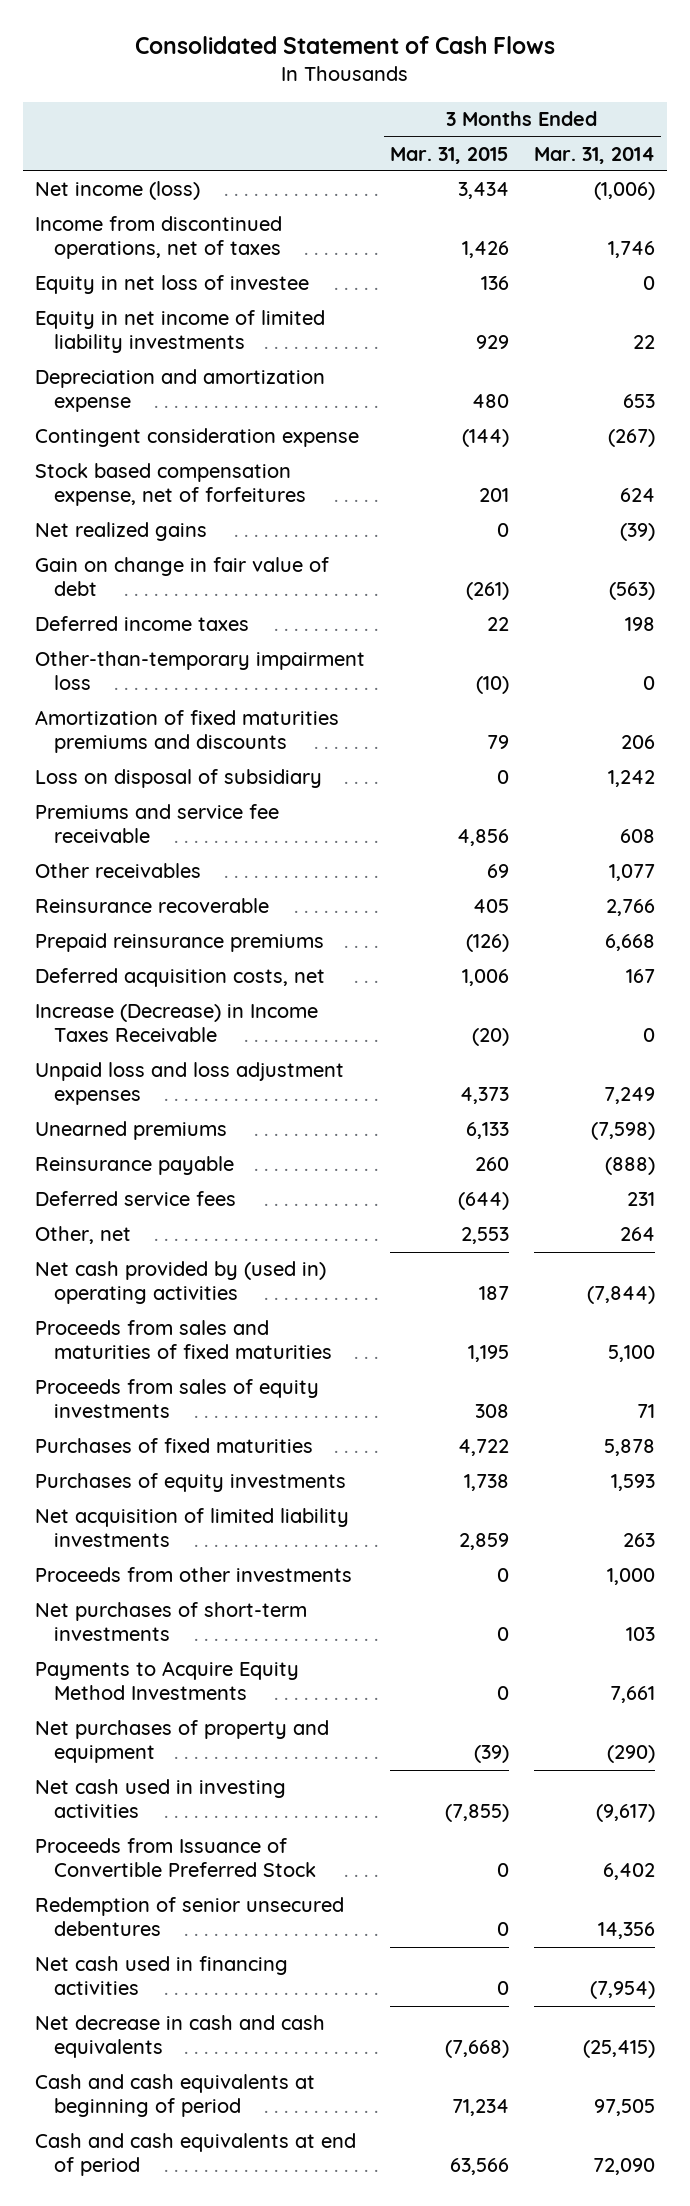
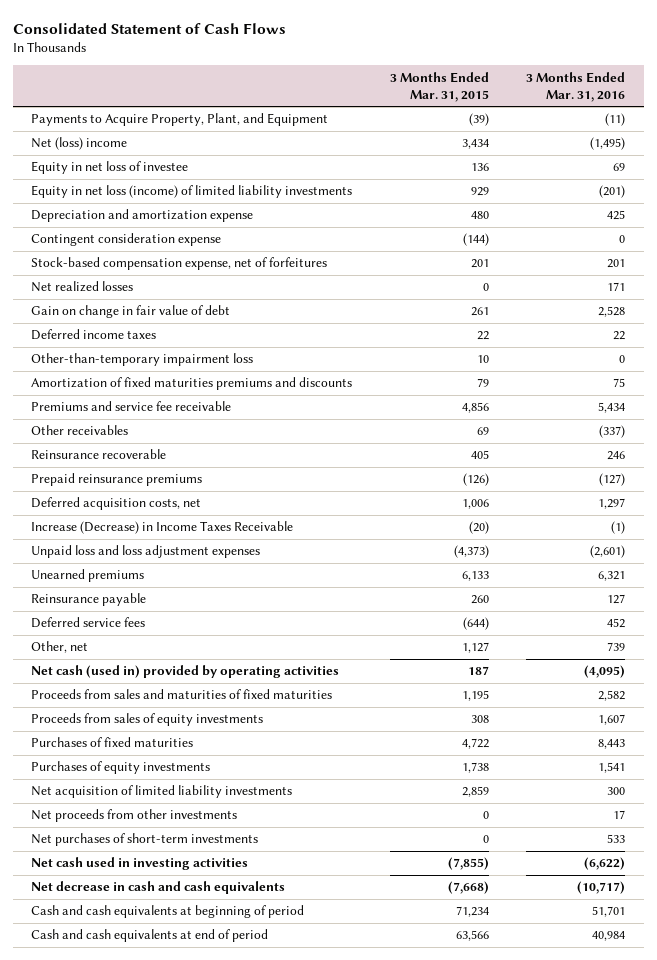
[533,146,655,164] Mar. 31, 2014 -> none
none -> [526,71,626,102] 3 Months Ended Mar. 31, 2016
[35,216,283,260] Income from discontinued operations, net of taxes -> none
none -> [31,113,329,127] Payments to Acquire Property, Plant, and Equipment
[35,181,201,201] Net income (loss) -> [31,137,128,151] Net (loss) income
[35,310,326,354] Equity in net income of limited liability investments -> [31,185,353,199] Equity in net loss (income) of limited liability investments
[35,463,306,507] Stock based compensation expense, net of forfeitures -> [31,257,328,271] Stock-based compensation expense, net of forfeitures
[35,522,208,542] Net realized gains -> [31,281,134,293] Net realized losses
[465,582,509,601] (261) -> [470,307,489,317] 261
[475,676,509,695] (10) -> [476,355,489,364] 10
[35,769,323,789] Loss on disposal of subsidiary -> none
[459,1087,509,1105] 4,373 -> [453,545,489,559] (4,373)
[460,1227,509,1245] 2,553 -> [461,642,489,654] 1,127
[35,1261,327,1305] Net cash provided by (used in) operating activities -> [31,665,340,679] Net cash (used in) provided by operating activities
[35,1567,353,1583] Proceeds from other investments -> [31,809,238,823] Net proceeds from other investments
[35,1661,300,1701] Payments to Acquire Equity Method Investments -> none
[35,1720,330,1764] Net purchases of property and equipment -> none
[35,1838,316,1878] Proceeds from Issuance of Convertible Preferred Stock -> none
[35,1897,345,1937] Redemption of senior unsecured debentures -> none
[35,1956,289,1996] Net cash used in financing activities -> none

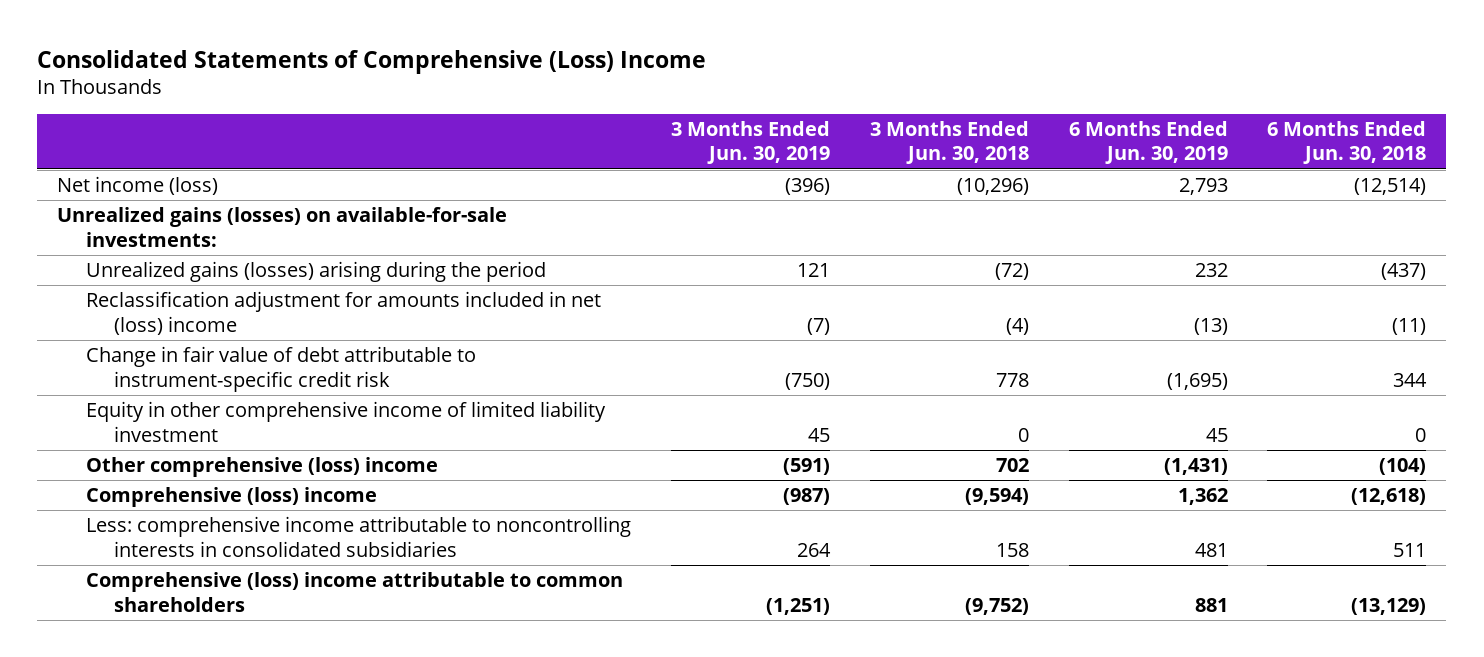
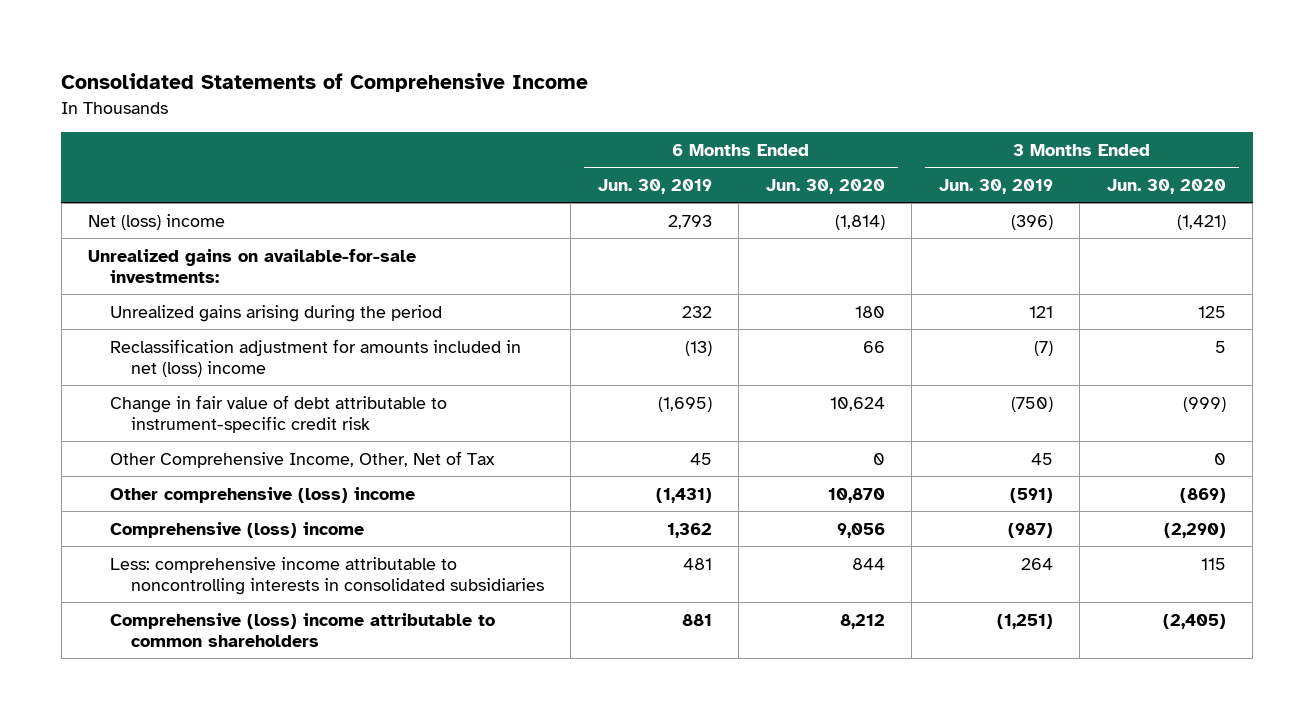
[37,49,707,74] Consolidated Statements of Comprehensive (Loss) Income -> [61,73,589,93] Consolidated Statements of Comprehensive Income
[869,120,1029,165] 3 Months Ended Jun. 30, 2018 -> none
[1267,120,1427,165] 6 Months Ended Jun. 30, 2018 -> none
none -> [765,178,885,194] Jun. 30, 2020
none -> [1106,178,1226,194] Jun. 30, 2020
[57,176,219,196] Net income (loss) -> [88,213,226,230] Net (loss) income
[57,207,508,247] Unrealized gains (losses) on available-for-sale investments: -> [88,248,417,284] Unrealized gains on available-for-sale investments:
[85,261,546,283] Unrealized gains (losses) arising during the period -> [109,304,442,322] Unrealized gains arising during the period
[85,401,606,442] Equity in other comprehensive income of limited liability investment -> [109,450,495,468] Other Comprehensive Income, Other, Net of Tax

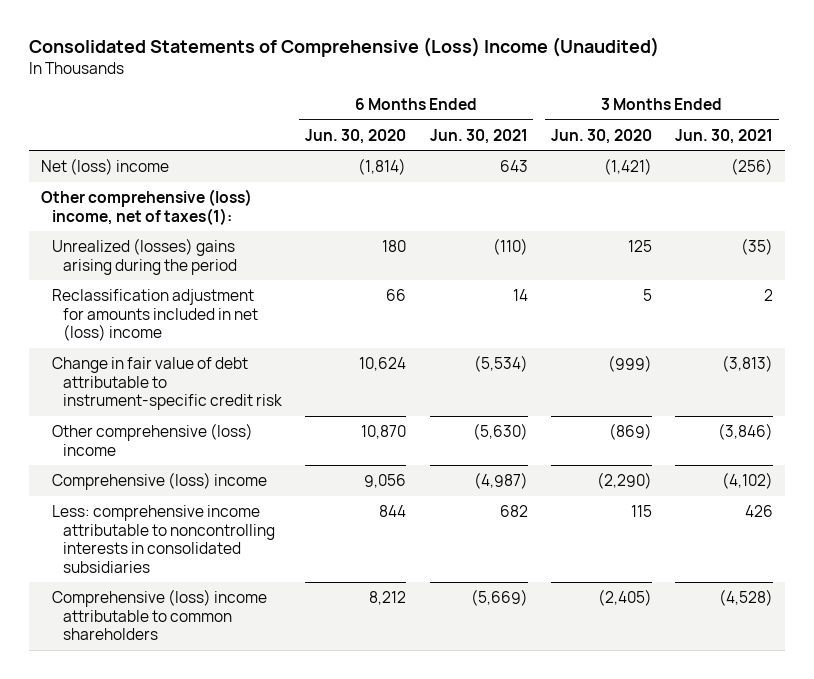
[61,73,589,93] Consolidated Statements of Comprehensive Income -> [28,36,659,57] Consolidated Statements of Comprehensive (Loss) Income (Unaudited)
[597,178,712,194] Jun. 30, 2019 -> none
[938,178,1053,194] Jun. 30, 2019 -> none
none -> [429,128,528,144] Jun. 30, 2021
none -> [675,128,774,144] Jun. 30, 2021
[88,248,417,284] Unrealized gains on available-for-sale investments: -> none
none -> [40,188,252,225] Other comprehensive (loss) income, net of taxes(1):
[109,304,442,322] Unrealized gains arising during the period -> [51,237,237,275] Unrealized (losses) gains arising during the period
[109,450,495,468] Other Comprehensive Income, Other, Net of Tax -> none

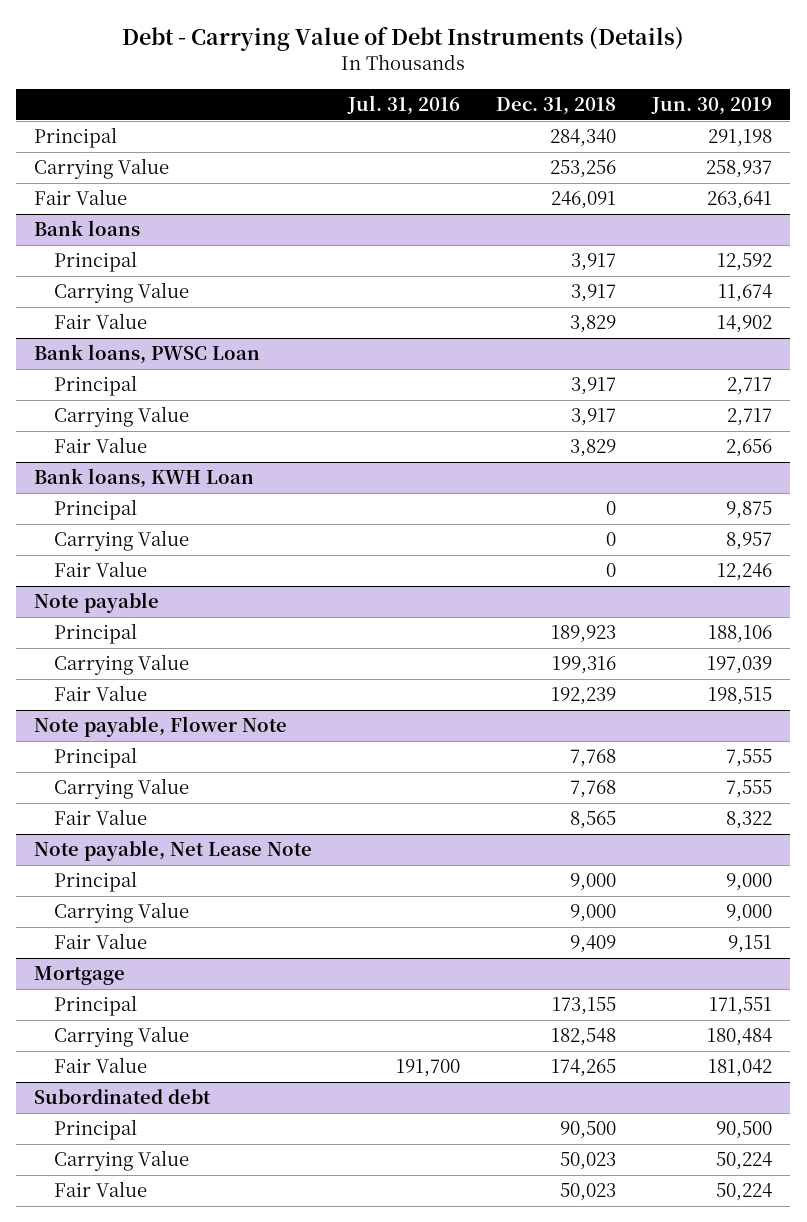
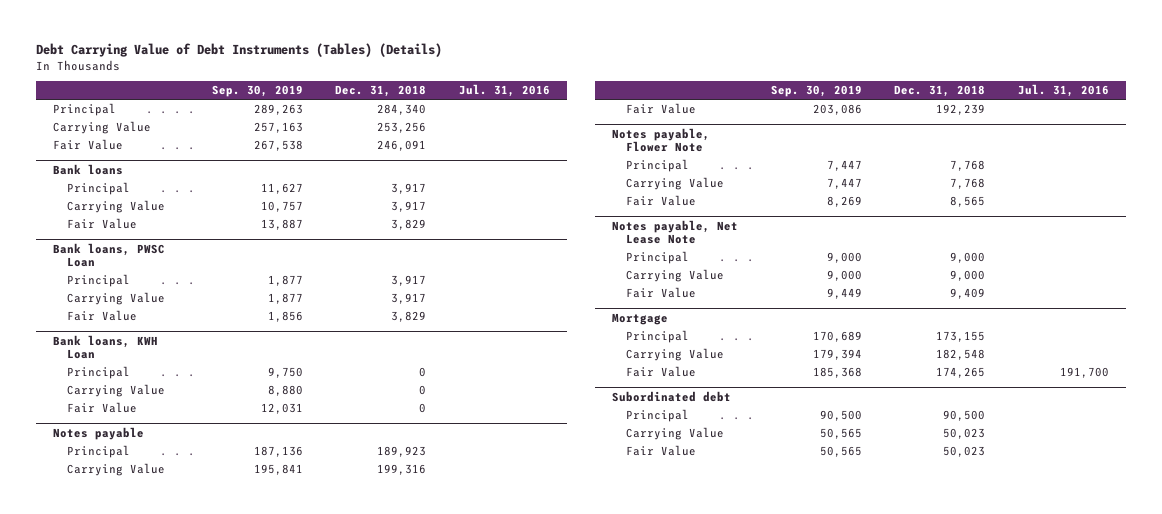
[122,27,685,52] Debt - Carrying Value of Debt Instruments (Details) -> [36,43,443,58] Debt Carrying Value of Debt Instruments (Tables) (Details)
[651,97,773,116] Jun. 30, 2019 -> none
none -> [211,85,303,98] Sep. 30, 2019
[34,592,160,614] Note payable -> [52,426,144,440] Notes payable
[34,716,288,738] Note payable, Flower Note -> [611,127,710,153] Notes payable, Flower Note
[34,840,313,862] Note payable, Net Lease Note -> [611,219,738,245] Notes payable, Net Lease Note

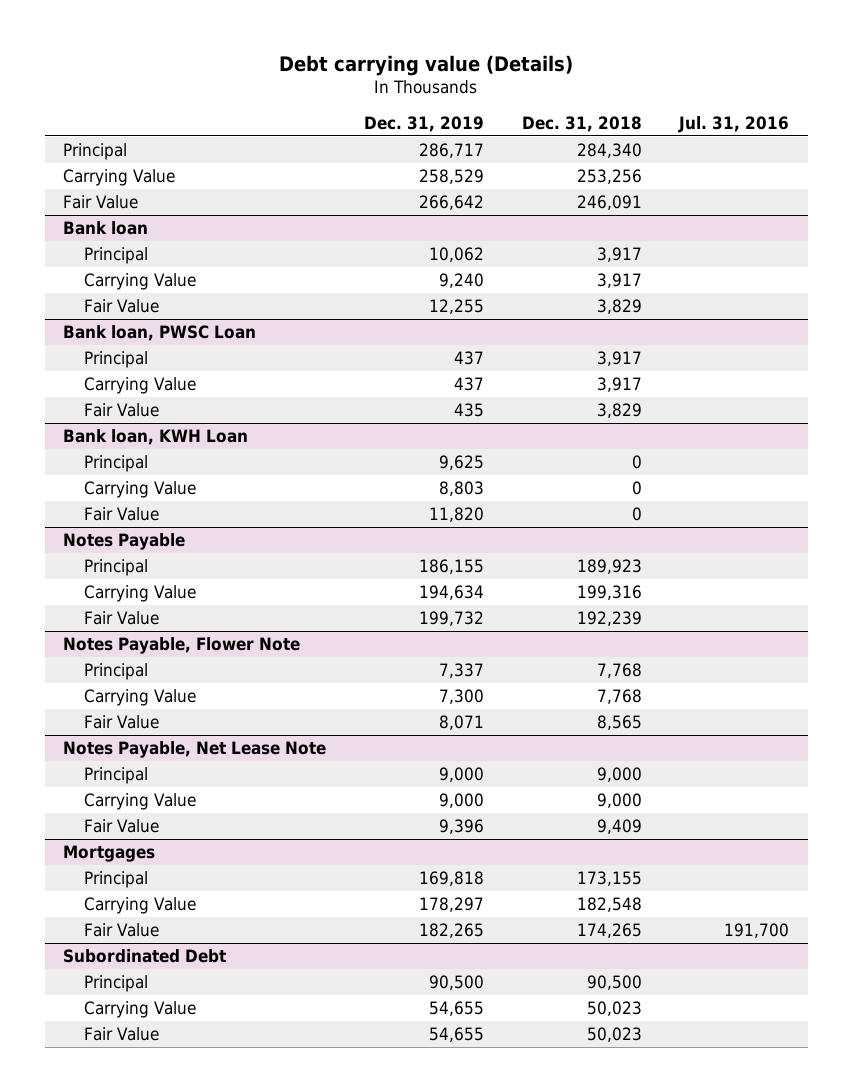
[36,43,443,58] Debt Carrying Value of Debt Instruments (Tables) (Details) -> [279,54,574,76] Debt carrying value (Details)
[211,85,303,98] Sep. 30, 2019 -> none
none -> [363,116,484,133] Dec. 31, 2019
[52,163,123,175] Bank loans -> [63,220,149,235] Bank loan
[52,242,165,268] Bank loans, PWSC Loan -> [63,324,257,341] Bank loan, PWSC Loan
[52,334,158,360] Bank loans, KWH Loan -> [63,428,249,445] Bank loan, KWH Loan
[52,426,144,440] Notes payable -> [63,532,186,550] Notes Payable
[611,127,710,153] Notes payable, Flower Note -> [63,636,301,654] Notes Payable, Flower Note
[611,219,738,245] Notes payable, Net Lease Note -> [63,740,327,758] Notes Payable, Net Lease Note
[611,312,668,325] Mortgage -> [63,844,156,862] Mortgages
[611,390,731,402] Subordinated debt -> [63,948,227,963] Subordinated Debt

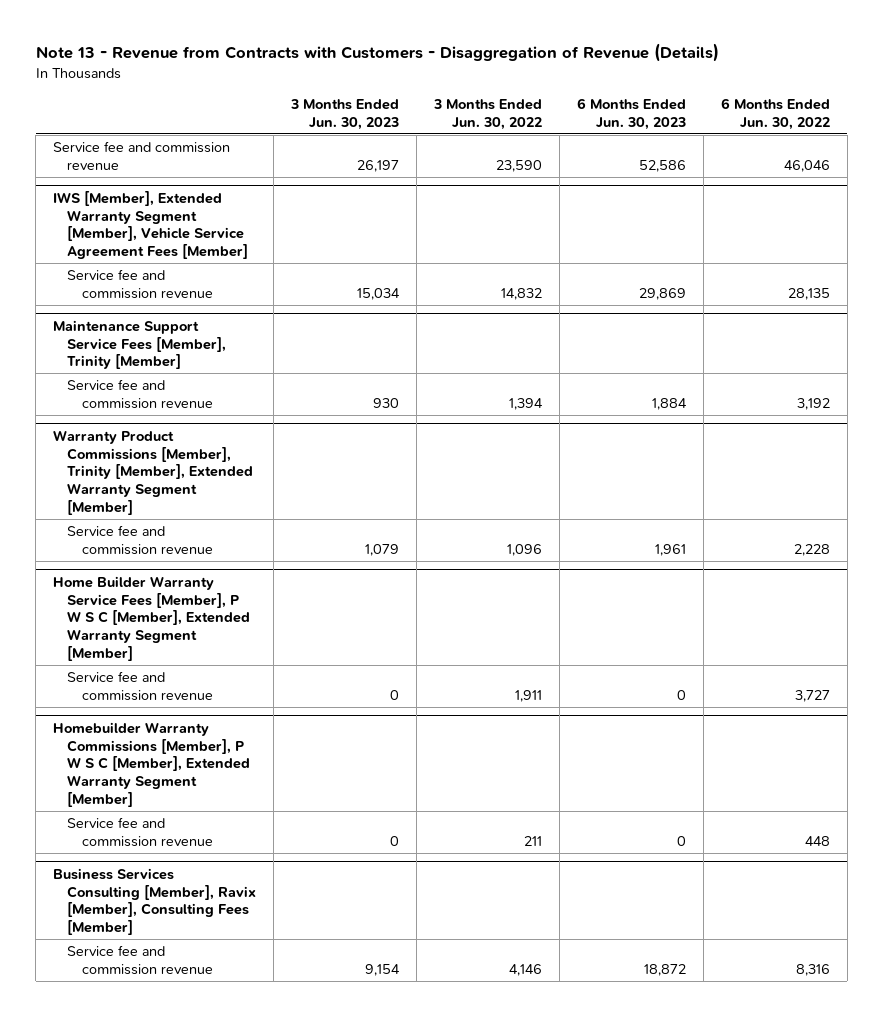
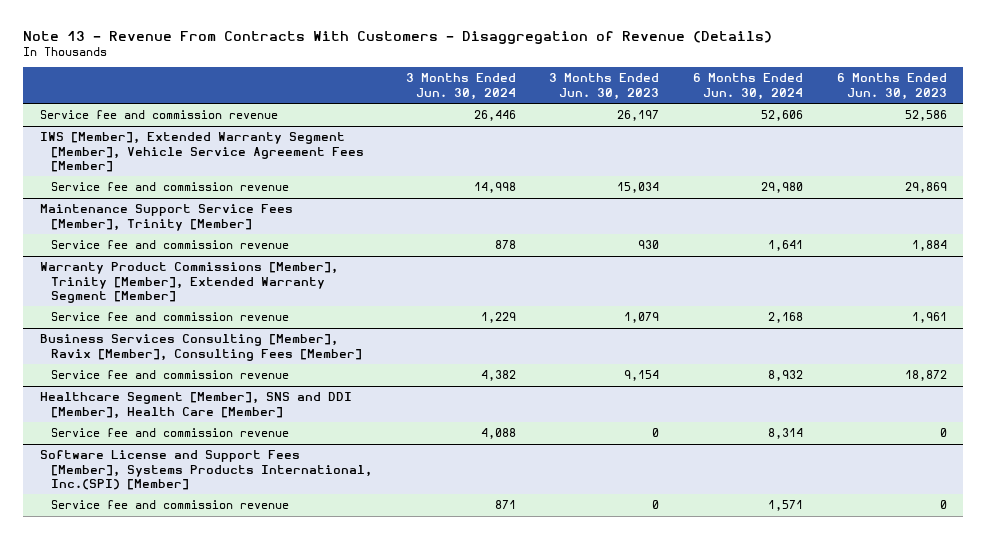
[35,43,719,63] Note 13 - Revenue from Contracts with Customers - Disaggregation of Revenue (Details) -> [23,30,773,44] Note 13 - Revenue From Contracts With Customers - Disaggregation of Revenue (Details)
[433,98,543,130] 3 Months Ended Jun. 30, 2022 -> none
[720,97,830,130] 6 Months Ended Jun. 30, 2022 -> none
none -> [405,73,516,100] 3 Months Ended Jun. 30, 2024
none -> [692,73,803,100] 6 Months Ended Jun. 30, 2024
[53,575,251,661] Home Builder Warranty Service Fees [Member], P W S C [Member], Extended Warranty Segment [Member] -> none
[67,670,213,701] Service fee and commission revenue -> none
[53,721,251,807] Homebuilder Warranty Commissions [Member], P W S C [Member], Extended Warranty Segment [Member] -> none
[67,816,213,847] Service fee and commission revenue -> none
none -> [39,392,352,419] Healthcare Segment [Member], SNS and DDI [Member], Health Care [Member]
none -> [51,428,290,438] Service fee and commission revenue
none -> [39,450,373,491] Software License and Support Fees [Member], Systems Products International, Inc.(SPI) [Member]
none -> [51,500,290,510] Service fee and commission revenue

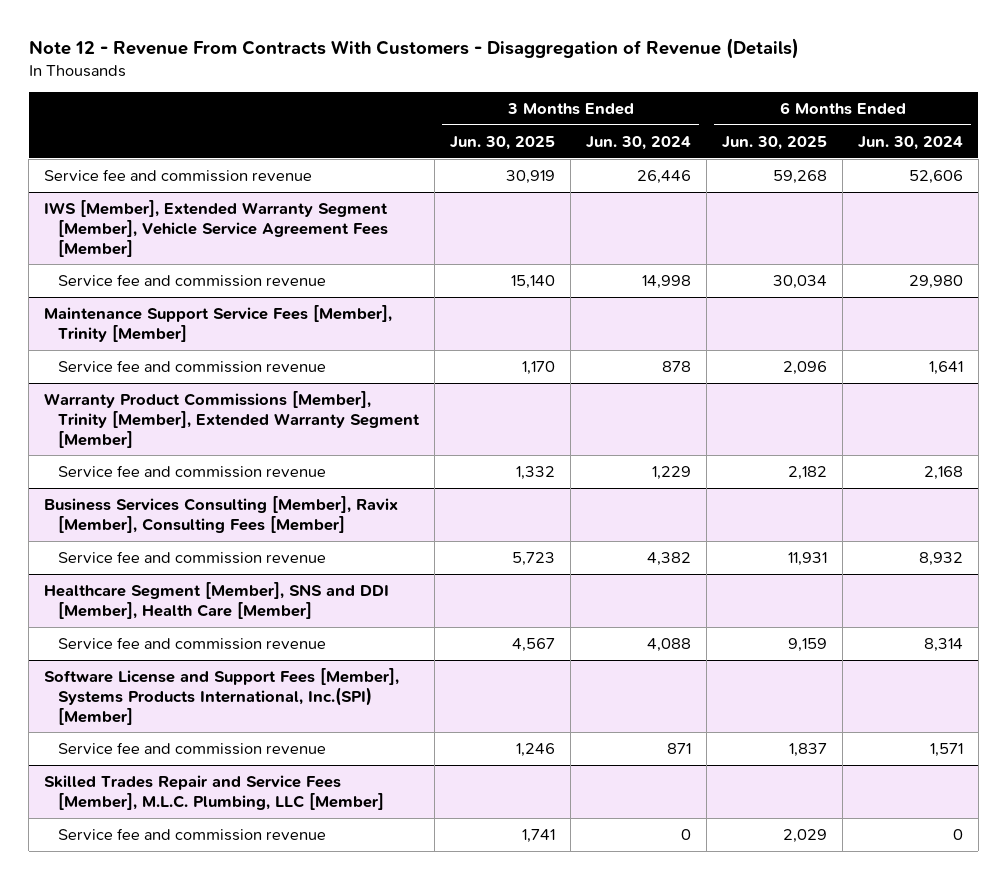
[23,30,773,44] Note 13 - Revenue From Contracts With Customers - Disaggregation of Revenue (Details) -> [28,37,799,59] Note 12 - Revenue From Contracts With Customers - Disaggregation of Revenue (Details)
[549,73,660,100] 3 Months Ended Jun. 30, 2023 -> none
[836,73,947,100] 6 Months Ended Jun. 30, 2023 -> none
none -> [450,135,556,150] Jun. 30, 2025
none -> [722,135,828,150] Jun. 30, 2025
none -> [44,774,385,810] Skilled Trades Repair and Service Fees [Member], M.L.C. Plumbing, LLC [Member]
none -> [58,827,327,841] Service fee and commission revenue

